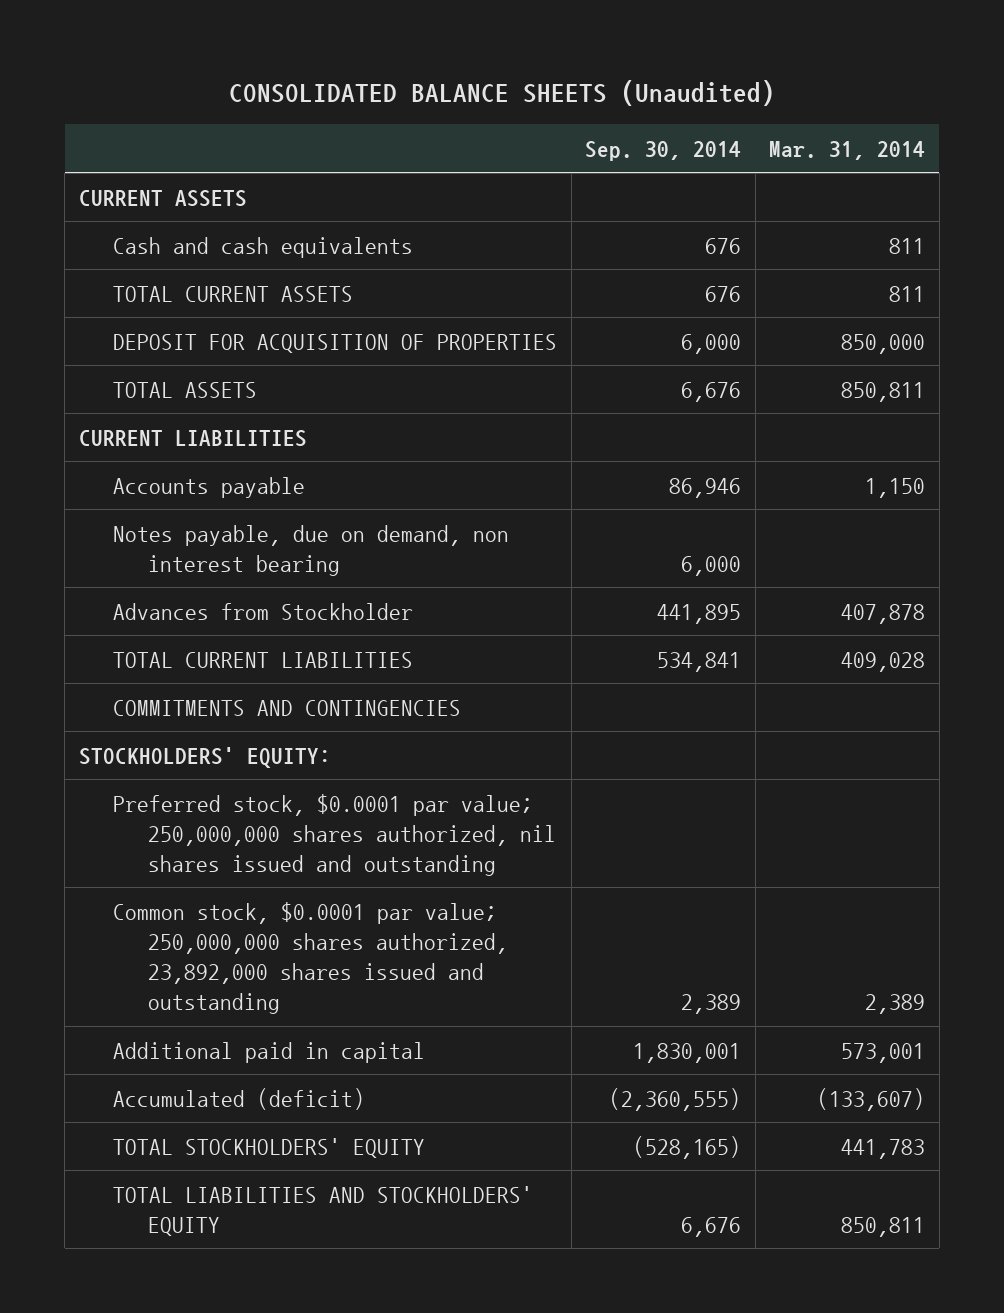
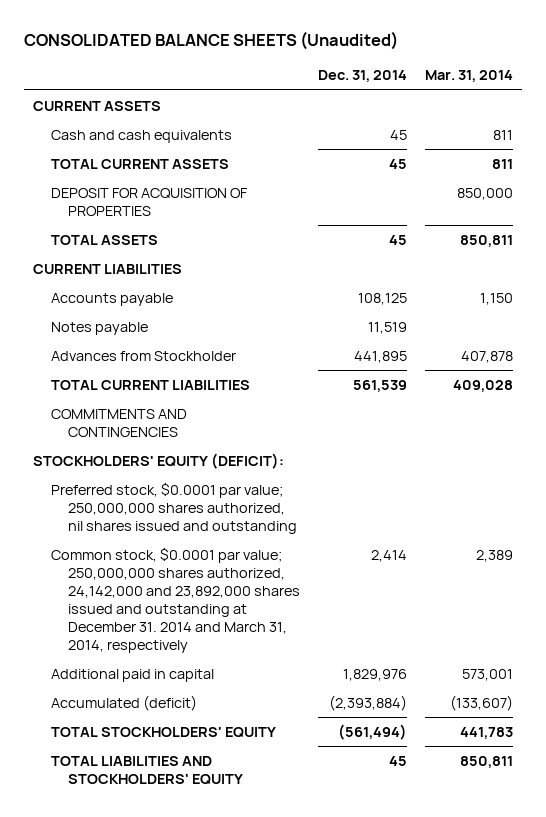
[585,140,742,161] Sep. 30, 2014 -> none
none -> [318,70,408,83] Dec. 31, 2014
[113,524,510,576] Notes payable, due on demand, non interest bearing -> [50,321,148,335] Notes payable
[78,746,331,768] STOCKHOLDERS' EQUITY: -> [32,452,284,469] STOCKHOLDERS' EQUITY (DEFICIT):
[113,901,508,1014] Common stock, $0.0001 par value; 250,000,000 shares authorized, 23,892,000 shares issued and outstanding -> [50,546,301,653] Common stock, $0.0001 par value; 250,000,000 shares authorized, 24,142,000 and 23,892,000 shares issued and outstanding at December 31. 2014 and March 31, 2014, respectively

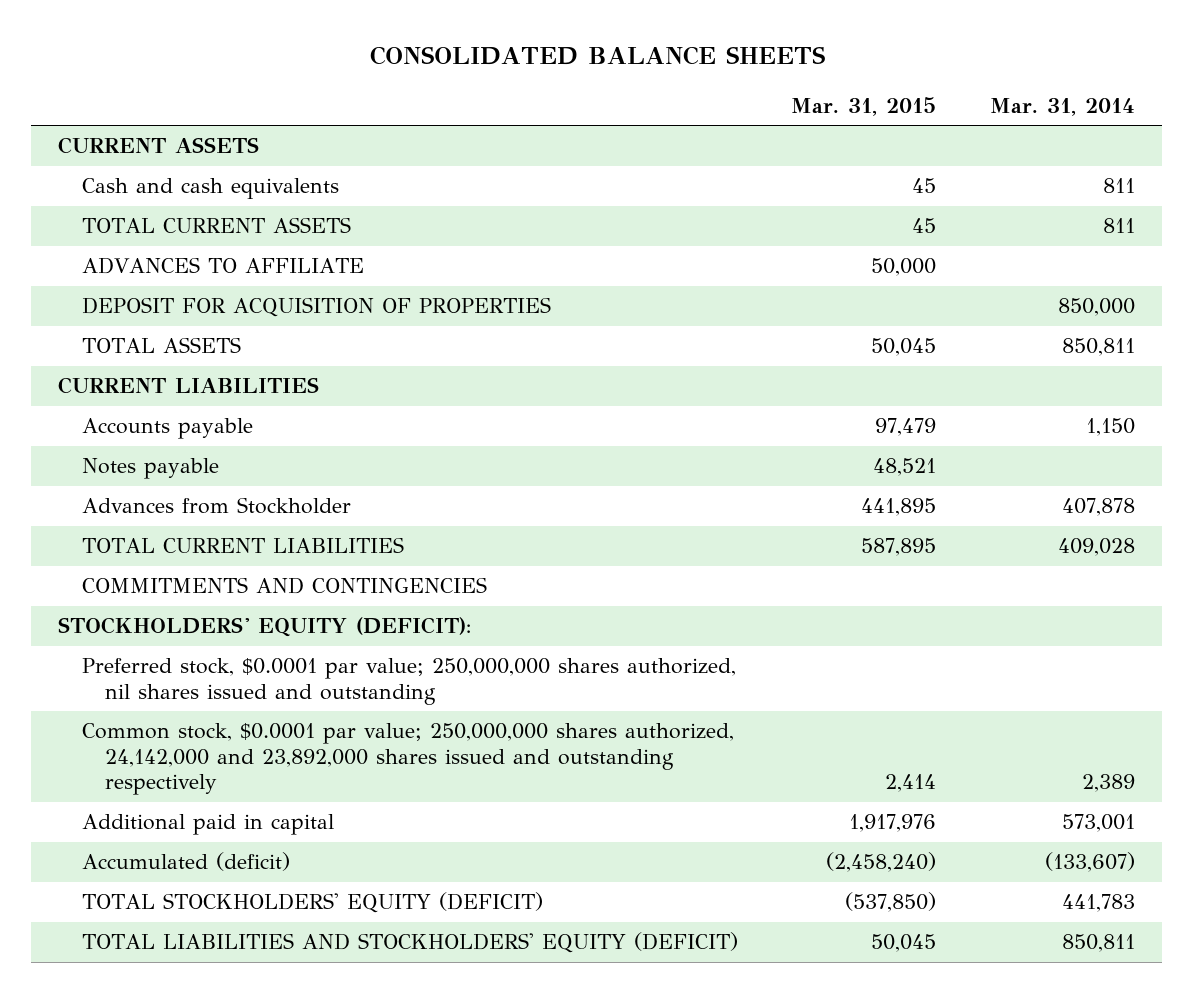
[23,31,398,51] CONSOLIDATED BALANCE SHEETS (Unaudited) -> [369,46,825,66] CONSOLIDATED BALANCE SHEETS
[318,70,408,83] Dec. 31, 2014 -> none
none -> [791,96,937,116] Mar. 31, 2015
none -> [81,257,364,275] ADVANCES TO AFFILIATE
[50,546,301,653] Common stock, $0.0001 par value; 250,000,000 shares authorized, 24,142,000 and 23,892,000 shares issued and outstanding at December 31. 2014 and March 31, 2014, respectively -> [81,723,734,796] Common stock, $0.0001 par value; 250,000,000 shares authorized, 24,142,000 and 23,892,000 shares issued and outstanding respectively
[50,726,276,738] TOTAL STOCKHOLDERS' EQUITY -> [81,892,543,914] TOTAL STOCKHOLDERS' EQUITY (DEFICIT)
[50,755,244,785] TOTAL LIABILITIES AND STOCKHOLDERS' EQUITY -> [81,932,738,954] TOTAL LIABILITIES AND STOCKHOLDERS' EQUITY (DEFICIT)

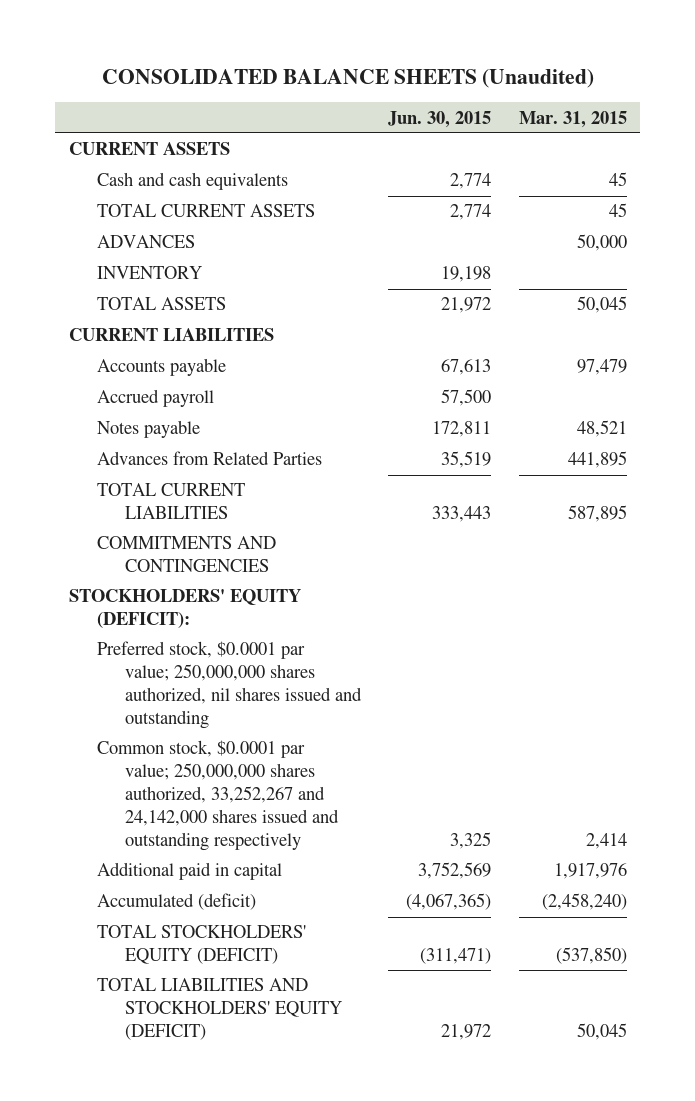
[369,46,825,66] CONSOLIDATED BALANCE SHEETS -> [101,68,594,88] CONSOLIDATED BALANCE SHEETS (Unaudited)
[990,97,1136,116] Mar. 31, 2014 -> none
none -> [388,110,492,128] Jun. 30, 2015
[81,297,551,318] DEPOSIT FOR ACQUISITION OF PROPERTIES -> none
[81,257,364,275] ADVANCES TO AFFILIATE -> [96,235,195,249] ADVANCES
none -> [96,266,202,280] INVENTORY
none -> [96,389,214,408] Accrued payroll
[81,497,351,515] Advances from Stockholder -> [96,451,322,466] Advances from Related Parties
[81,723,734,796] Common stock, $0.0001 par value; 250,000,000 shares authorized, 24,142,000 and 23,892,000 shares issued and outstanding respectively -> [96,740,340,851] Common stock, $0.0001 par value; 250,000,000 shares authorized, 33,252,267 and 24,142,000 shares issued and outstanding respectively

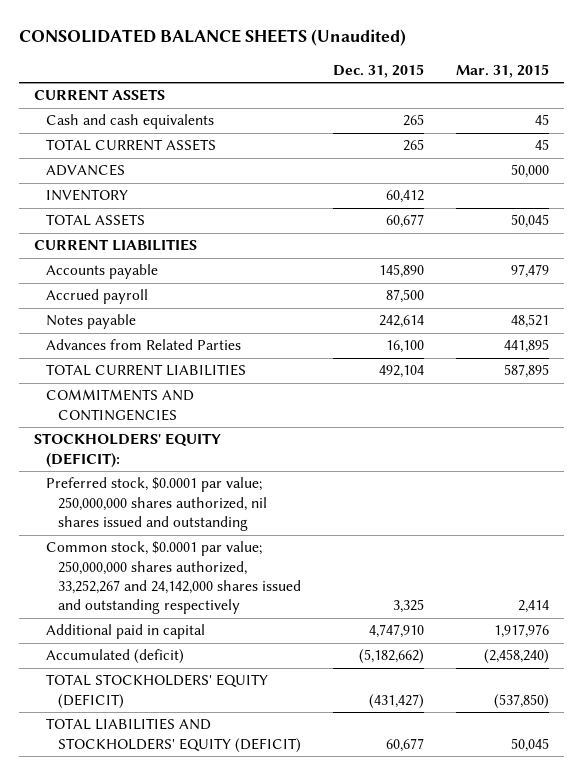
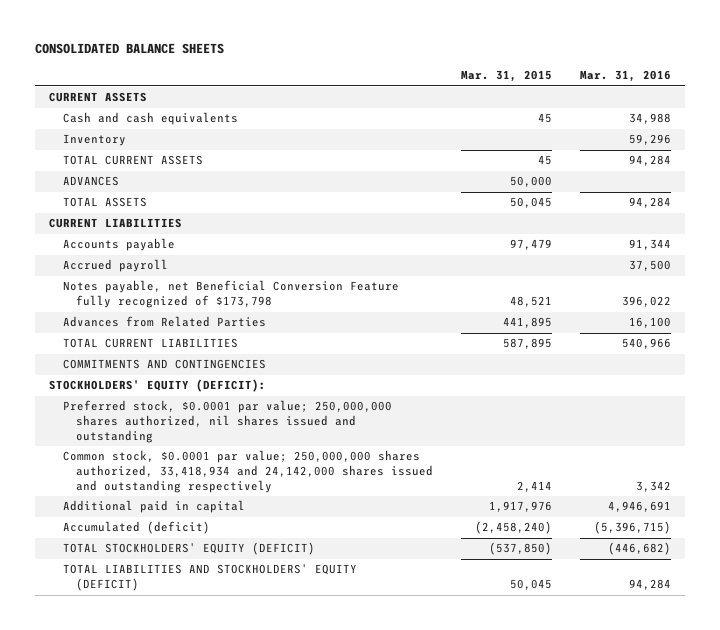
[18,29,406,47] CONSOLIDATED BALANCE SHEETS (Unaudited) -> [35,43,225,55] CONSOLIDATED BALANCE SHEETS
[332,63,424,78] Dec. 31, 2015 -> none
none -> [579,70,671,83] Mar. 31, 2016
none -> [62,134,126,147] Inventory
[46,189,129,202] INVENTORY -> none
[46,314,137,330] Notes payable -> [62,280,399,309] Notes payable, net Beneficial Conversion Feature fully recognized of $173,798
[46,541,302,615] Common stock, $0.0001 par value; 250,000,000 shares authorized, 33,252,267 and 24,142,000 shares issued and outstanding respectively -> [62,450,434,493] Common stock, $0.0001 par value; 250,000,000 shares authorized, 33,418,934 and 24,142,000 shares issued and outstanding respectively

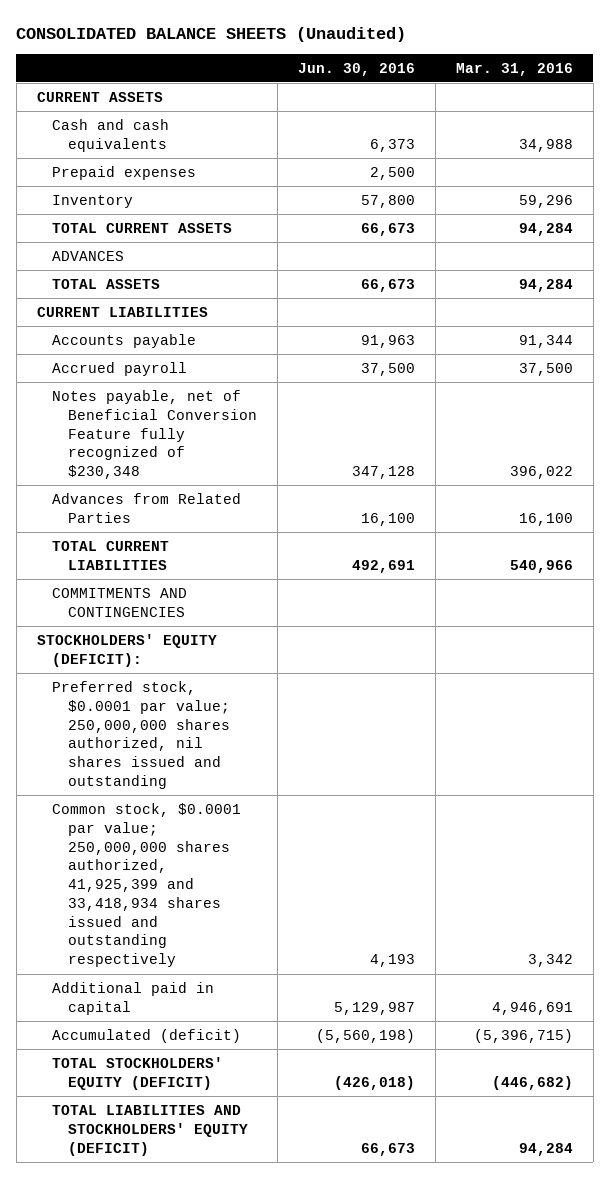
[35,43,225,55] CONSOLIDATED BALANCE SHEETS -> [16,27,407,43] CONSOLIDATED BALANCE SHEETS (Unaudited)
[461,70,553,83] Mar. 31, 2015 -> none
none -> [298,62,416,76] Jun. 30, 2016
none -> [52,165,197,180] Prepaid expenses
[62,280,399,309] Notes payable, net Beneficial Conversion Feature fully recognized of $173,798 -> [52,389,258,480] Notes payable, net of Beneficial Conversion Feature fully recognized of $230,348
[62,450,434,493] Common stock, $0.0001 par value; 250,000,000 shares authorized, 33,418,934 and 24,142,000 shares issued and outstanding respectively -> [52,802,242,968] Common stock, $0.0001 par value; 250,000,000 shares authorized, 41,925,399 and 33,418,934 shares issued and outstanding respectively

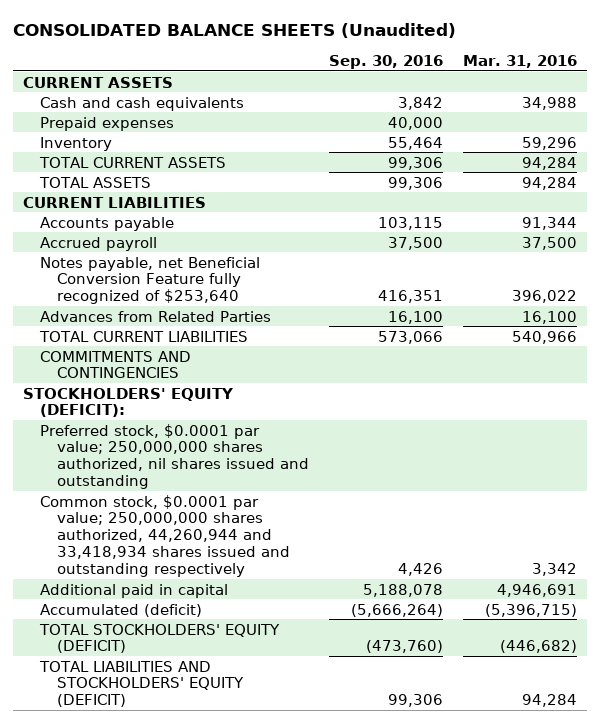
[298,62,416,76] Jun. 30, 2016 -> none
none -> [329,55,444,70] Sep. 30, 2016
[52,250,125,261] ADVANCES -> none
[52,389,258,480] Notes payable, net of Beneficial Conversion Feature fully recognized of $230,348 -> [40,256,261,305] Notes payable, net Beneficial Conversion Feature fully recognized of $253,640
[52,802,242,968] Common stock, $0.0001 par value; 250,000,000 shares authorized, 41,925,399 and 33,418,934 shares issued and outstanding respectively -> [40,494,291,577] Common stock, $0.0001 par value; 250,000,000 shares authorized, 44,260,944 and 33,418,934 shares issued and outstanding respectively

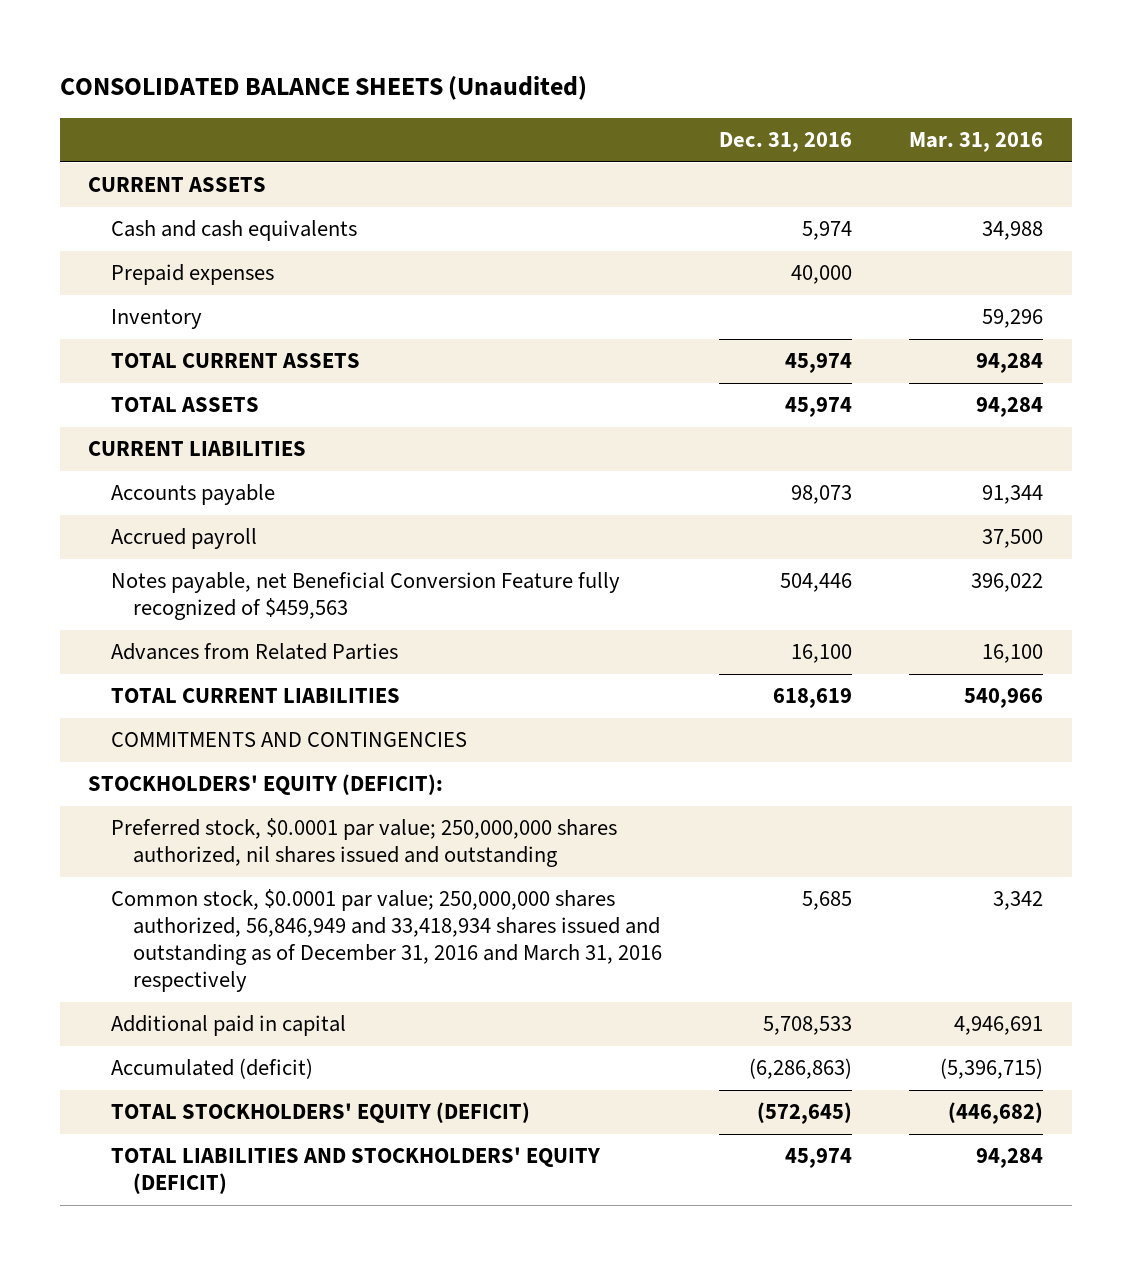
[329,55,444,70] Sep. 30, 2016 -> none
none -> [719,131,853,152] Dec. 31, 2016
[40,256,261,305] Notes payable, net Beneficial Conversion Feature fully recognized of $253,640 -> [110,572,620,621] Notes payable, net Beneficial Conversion Feature fully recognized of $459,563
[40,494,291,577] Common stock, $0.0001 par value; 250,000,000 shares authorized, 44,260,944 and 33,418,934 shares issued and outstanding respectively -> [110,889,662,993] Common stock, $0.0001 par value; 250,000,000 shares authorized, 56,846,949 and 33,418,934 shares issued and outstanding as of December 31, 2016 and March 31, 2016 respectively

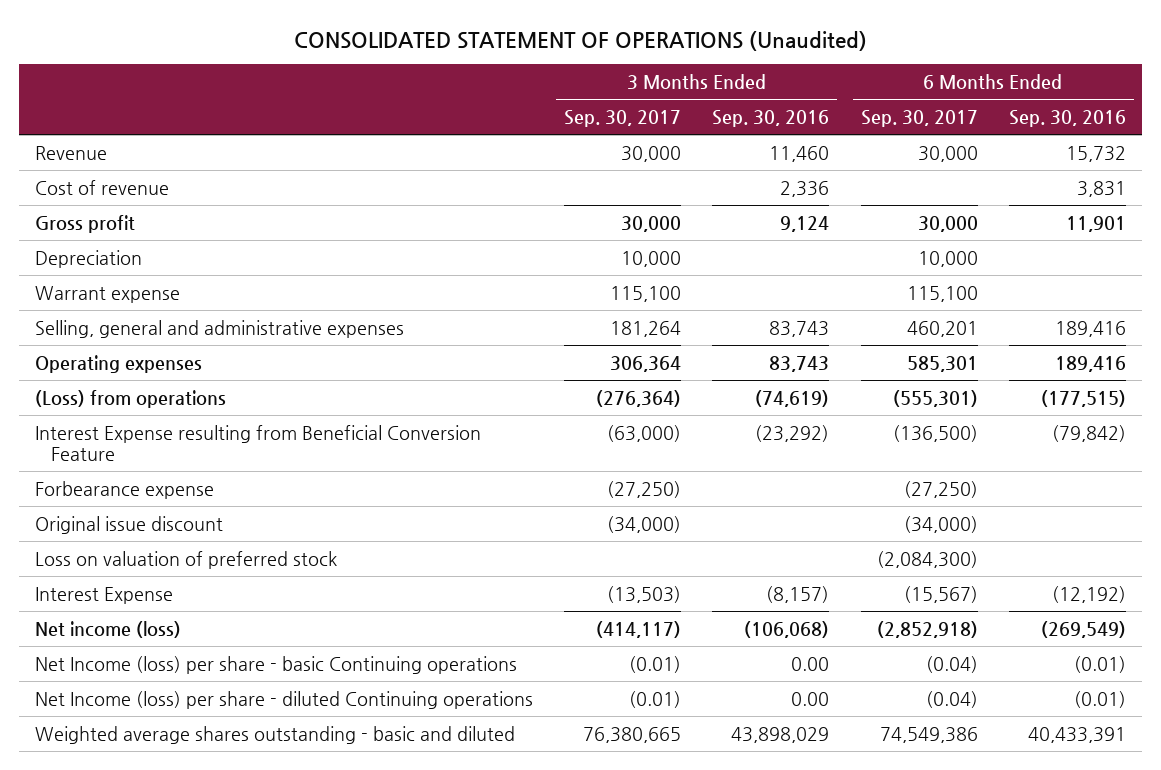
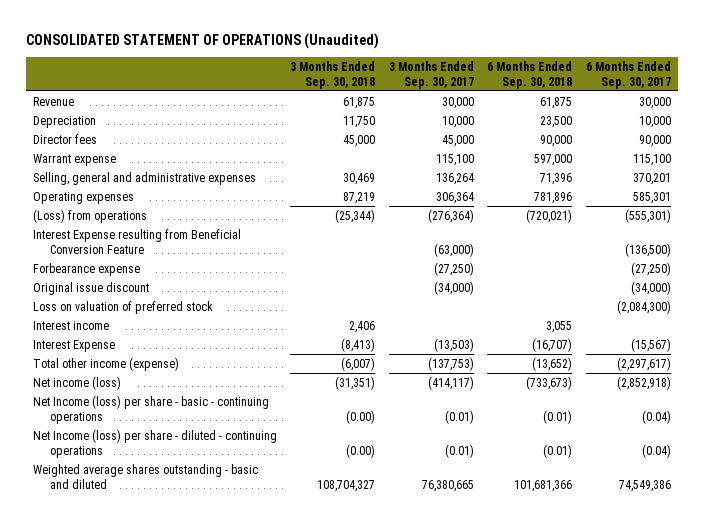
[712,109,830,127] Sep. 30, 2016 -> none
[1008,109,1126,127] Sep. 30, 2016 -> none
none -> [290,60,376,89] 3 Months Ended Sep. 30, 2018
none -> [487,60,573,89] 6 Months Ended Sep. 30, 2018
[34,179,169,195] Cost of revenue -> none
[34,214,135,233] Gross profit -> none
none -> [32,133,97,144] Director fees
[610,320,682,337] 181,264 -> [435,172,474,185] 136,264
[906,320,978,337] 460,201 -> [633,172,672,185] 370,201
none -> [32,320,109,330] Interest income
none -> [32,356,179,371] Total other income (expense)
[34,655,517,674] Net Income (loss) per share - basic Continuing operations -> [32,394,269,424] Net Income (loss) per share - basic - continuing operations
[34,690,533,709] Net Income (loss) per share - diluted Continuing operations -> [32,428,277,458] Net Income (loss) per share - diluted - continuing operations

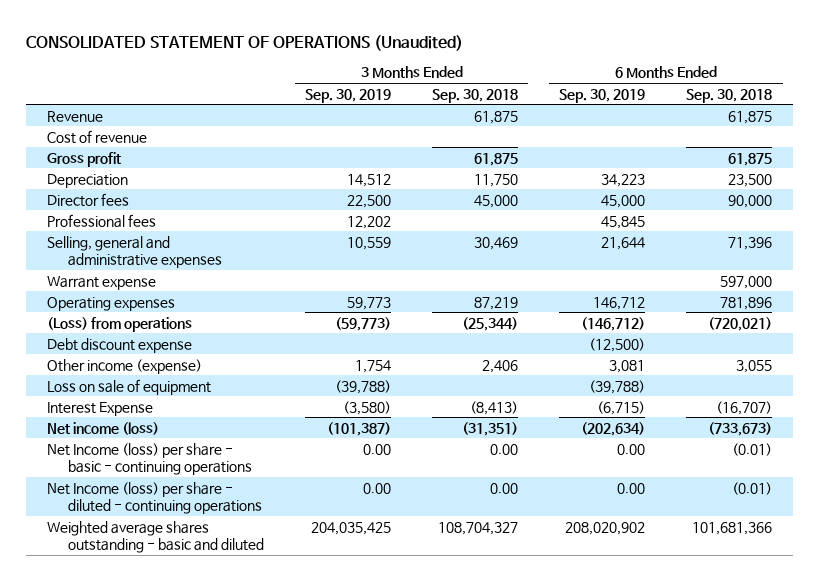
[388,60,474,89] 3 Months Ended Sep. 30, 2017 -> none
[586,60,672,89] 6 Months Ended Sep. 30, 2017 -> none
none -> [305,88,392,103] Sep. 30, 2019
none -> [559,88,646,103] Sep. 30, 2019
none -> [46,129,147,144] Cost of revenue
none -> [46,151,121,167] Gross profit
none -> [46,213,156,228] Professional fees
[32,153,116,166] Warrant expense -> [46,275,156,290] Warrant expense
[32,228,241,254] Interest Expense resulting from Beneficial Conversion Feature -> none
[32,262,140,276] Forbearance expense -> none
[32,300,213,314] Loss on valuation of preferred stock -> none
[32,281,149,295] Original issue discount -> [46,337,192,353] Debt discount expense
[32,320,109,330] Interest income -> [46,358,202,374] Other income (expense)
none -> [46,378,211,395] Loss on sale of equipment
[32,356,179,371] Total other income (expense) -> none
[346,409,376,424] (0.00) -> [490,443,519,455] 0.00
[346,443,376,458] (0.00) -> [490,482,519,494] 0.00

